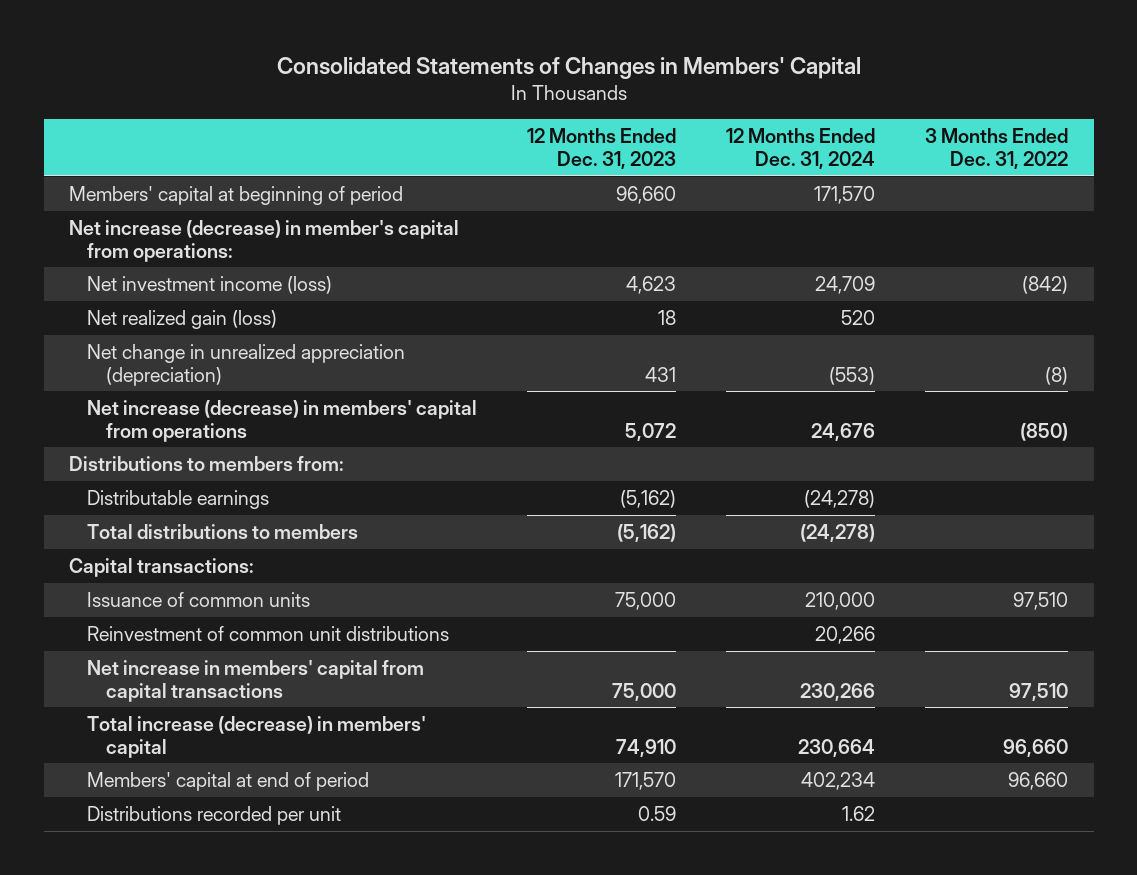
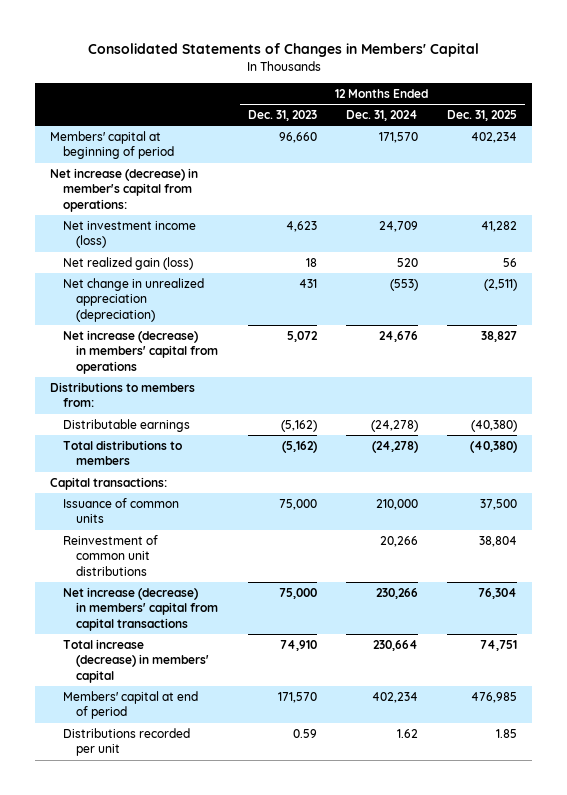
[925,128,1069,170] 3 Months Ended Dec. 31, 2022 -> none
none -> [447,110,518,122] Dec. 31, 2025
[87,659,425,702] Net increase in members' capital from capital transactions -> [63,586,219,631] Net increase (decrease) in members' capital from capital transactions

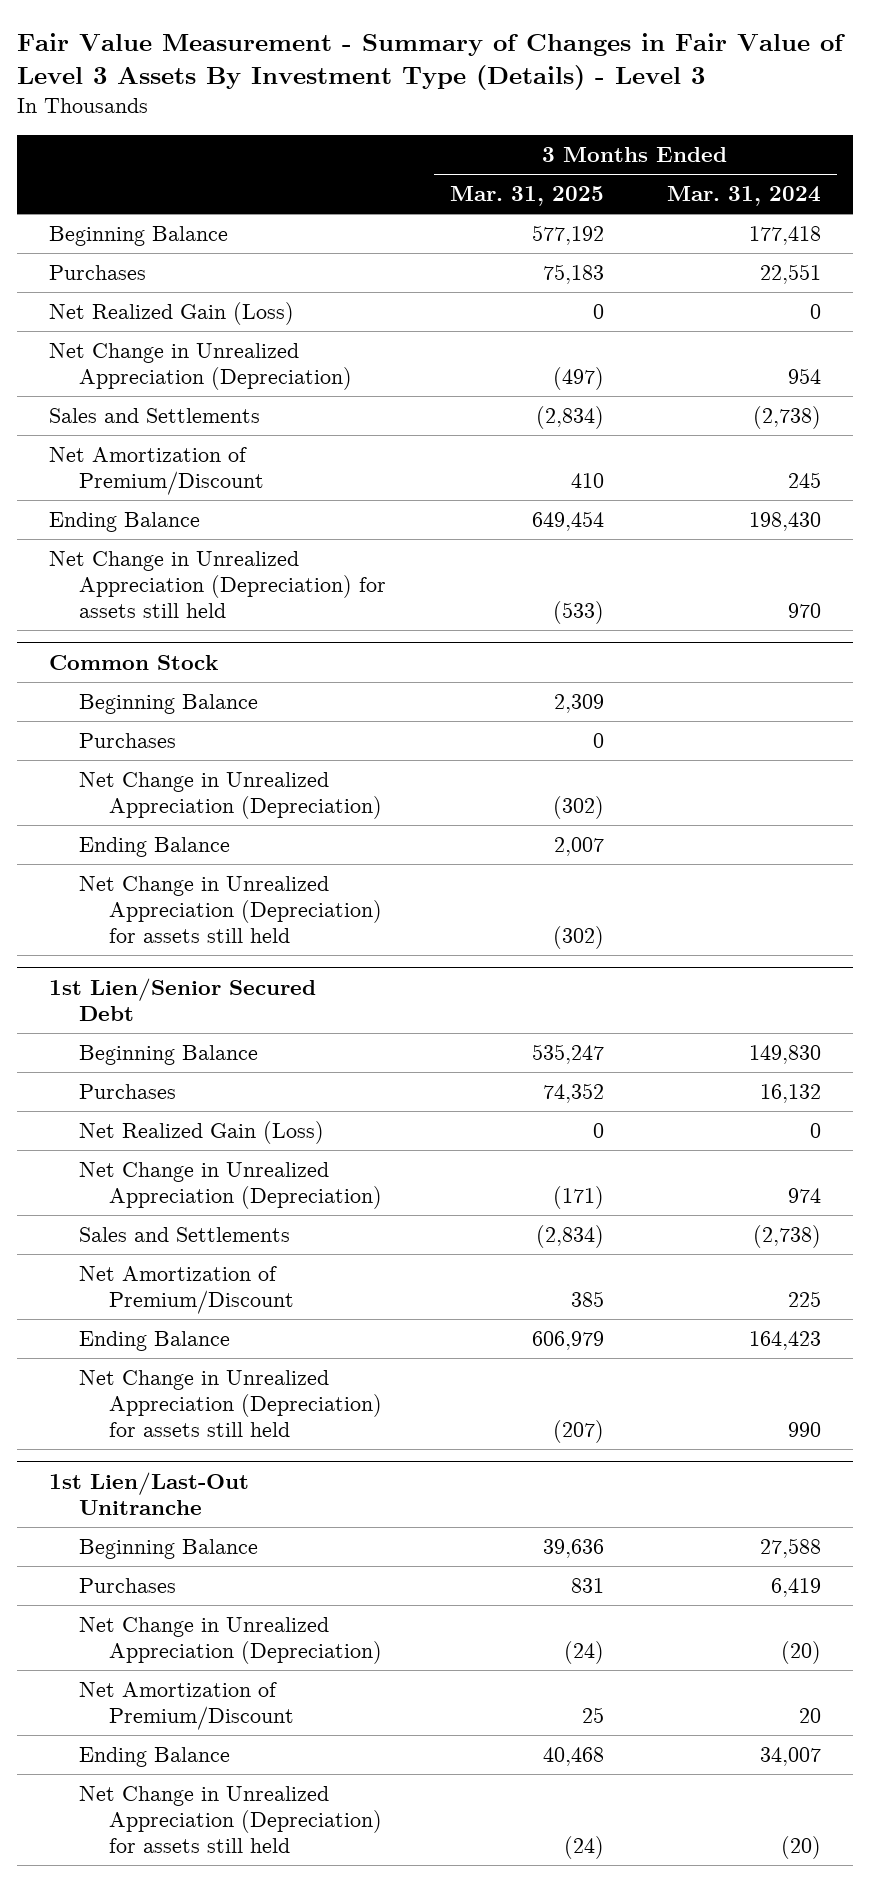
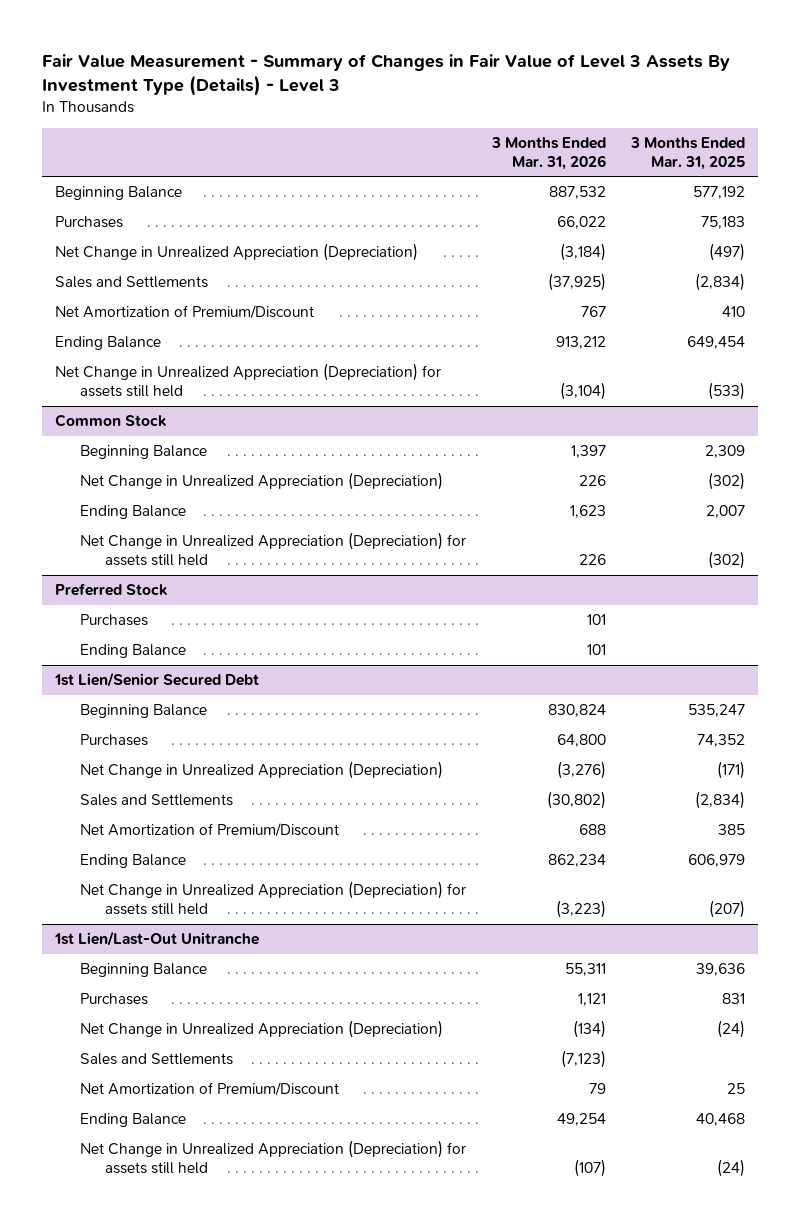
[667,186,822,207] Mar. 31, 2024 -> none
none -> [490,137,606,170] 3 Months Ended Mar. 31, 2026
[49,302,295,326] Net Realized Gain (Loss) -> none
[78,733,176,749] Purchases -> none
none -> [55,583,169,597] Preferred Stock
none -> [79,614,148,627] Purchases
none -> [79,644,186,659] Ending Balance
[78,1121,324,1145] Net Realized Gain (Loss) -> none
none -> [79,1053,233,1066] Sales and Settlements

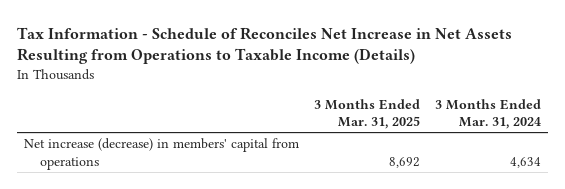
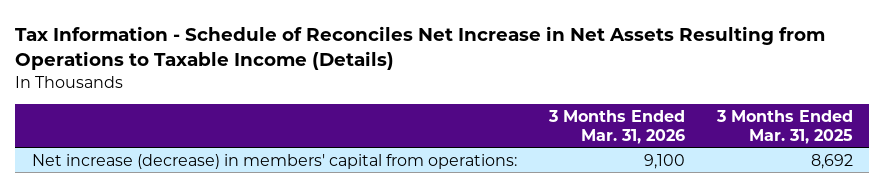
[434,98,541,129] 3 Months Ended Mar. 31, 2024 -> none
none -> [547,109,685,144] 3 Months Ended Mar. 31, 2026
[24,138,300,170] Net increase (decrease) in members' capital from operations -> [31,153,517,169] Net increase (decrease) in members' capital from operations:

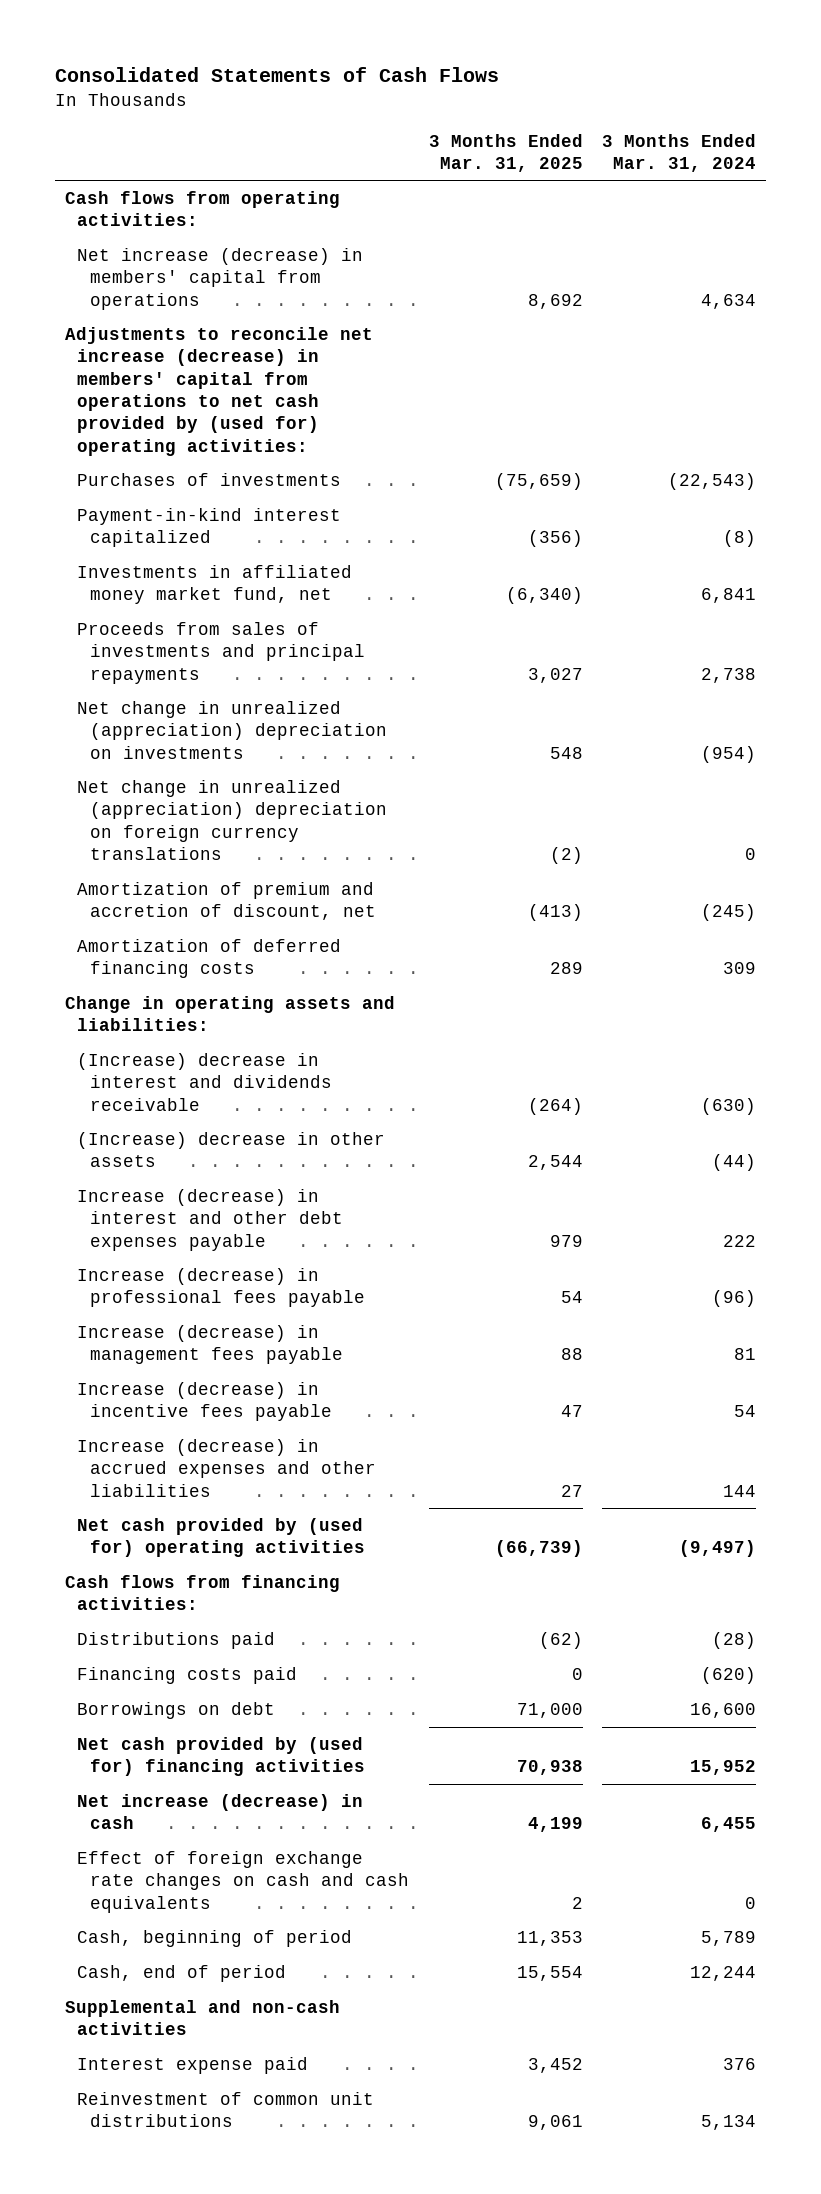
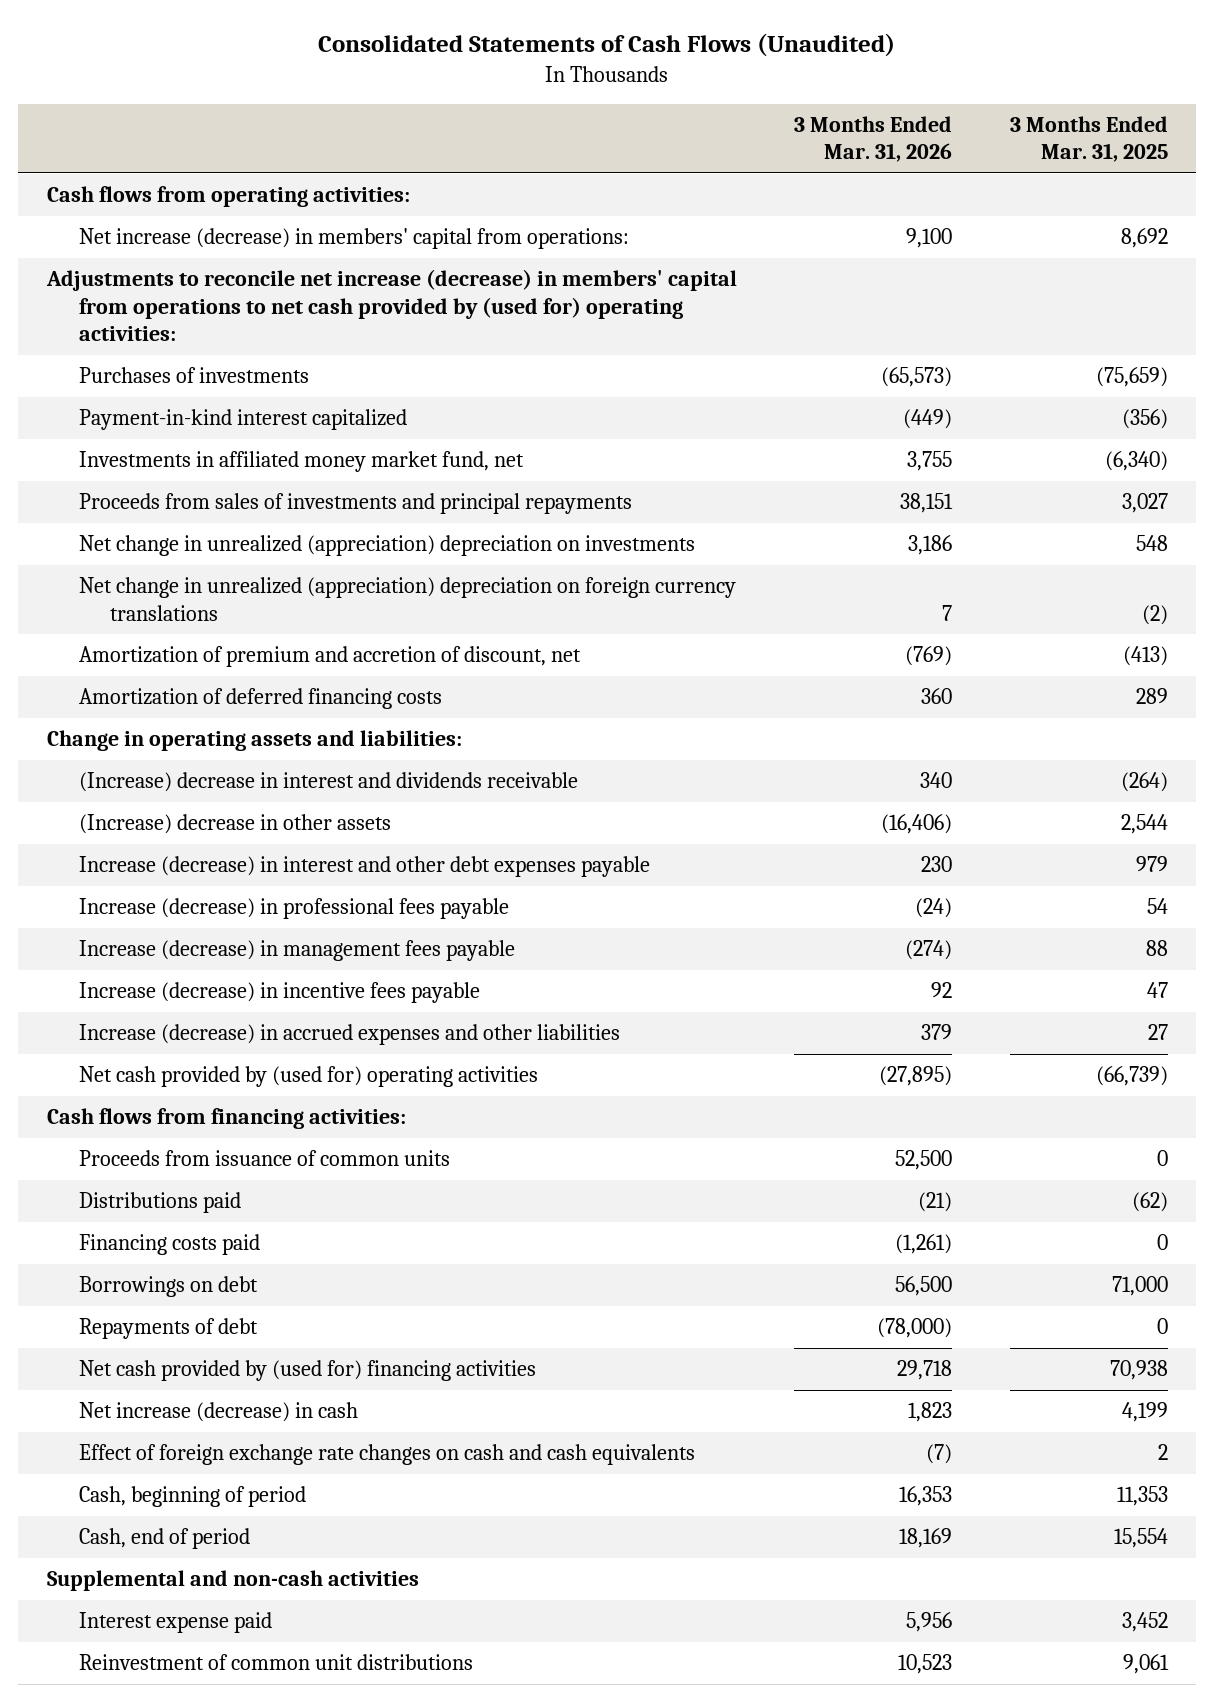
[55,67,500,83] Consolidated Statements of Cash Flows -> [318,33,896,58] Consolidated Statements of Cash Flows (Unaudited)
[602,133,757,172] 3 Months Ended Mar. 31, 2024 -> none
none -> [794,115,953,163] 3 Months Ended Mar. 31, 2026
[77,248,364,310] Net increase (decrease) in members' capital from operations -> [78,228,629,250] Net increase (decrease) in members' capital from operations:
none -> [78,1150,450,1167] Proceeds from issuance of common units
none -> [78,1318,258,1340] Repayments of debt

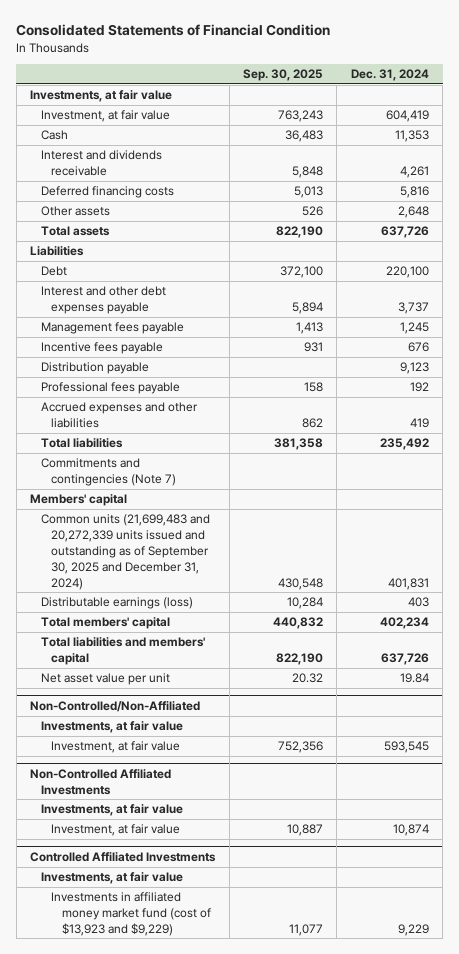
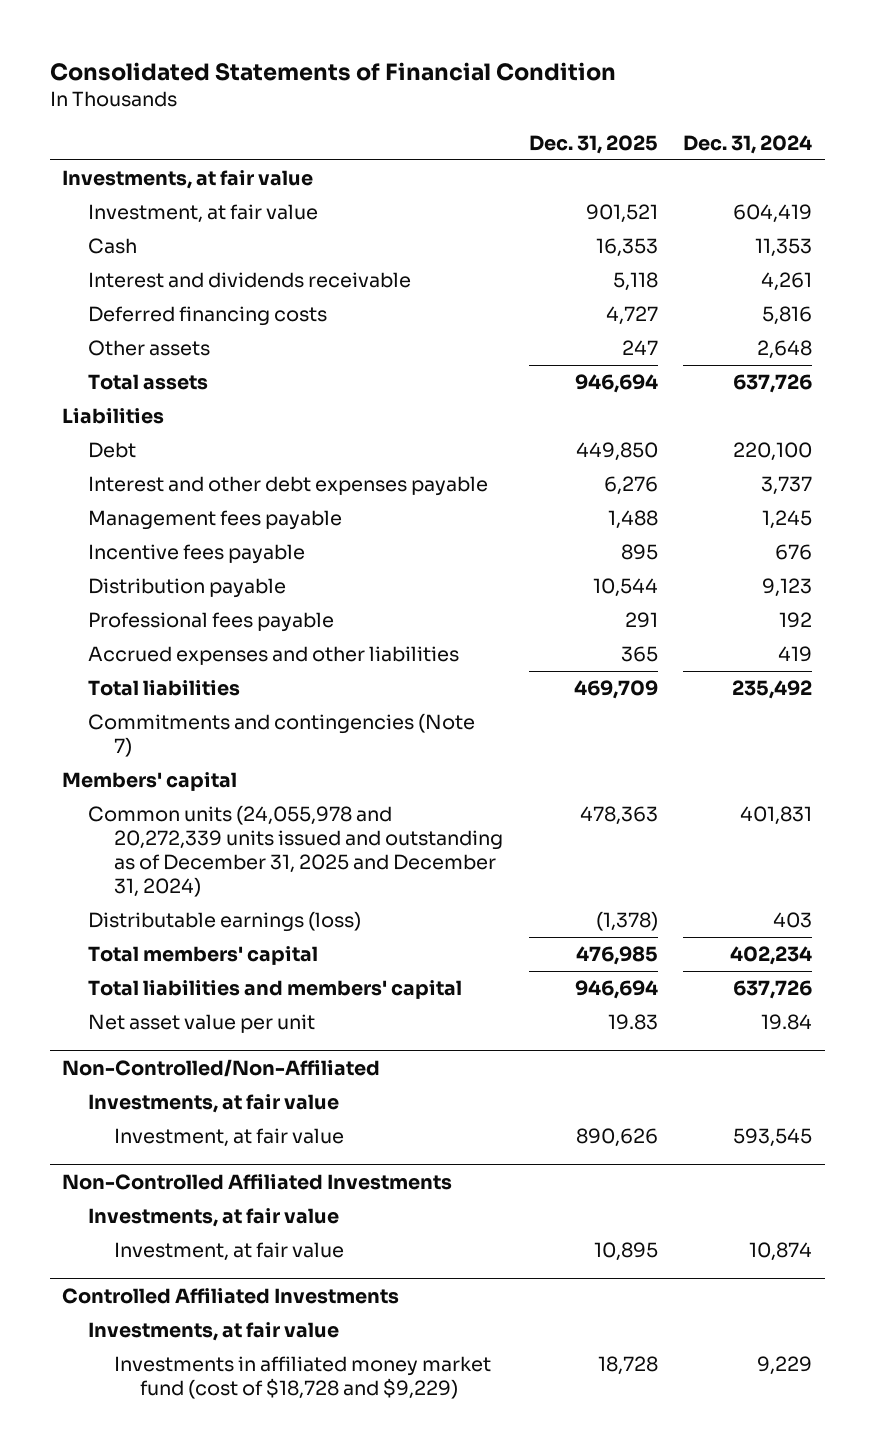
[242,69,323,82] Sep. 30, 2025 -> none
none -> [528,134,658,154] Dec. 31, 2025
[40,514,210,590] Common units (21,699,483 and 20,272,339 units issued and outstanding as of September 30, 2025 and December 31, 2024) -> [88,804,504,897] Common units (24,055,978 and 20,272,339 units issued and outstanding as of December 31, 2025 and December 31, 2024)
[51,892,211,936] Investments in affiliated money market fund (cost of $13,923 and $9,229) -> [114,1355,492,1399] Investments in affiliated money market fund (cost of $18,728 and $9,229)

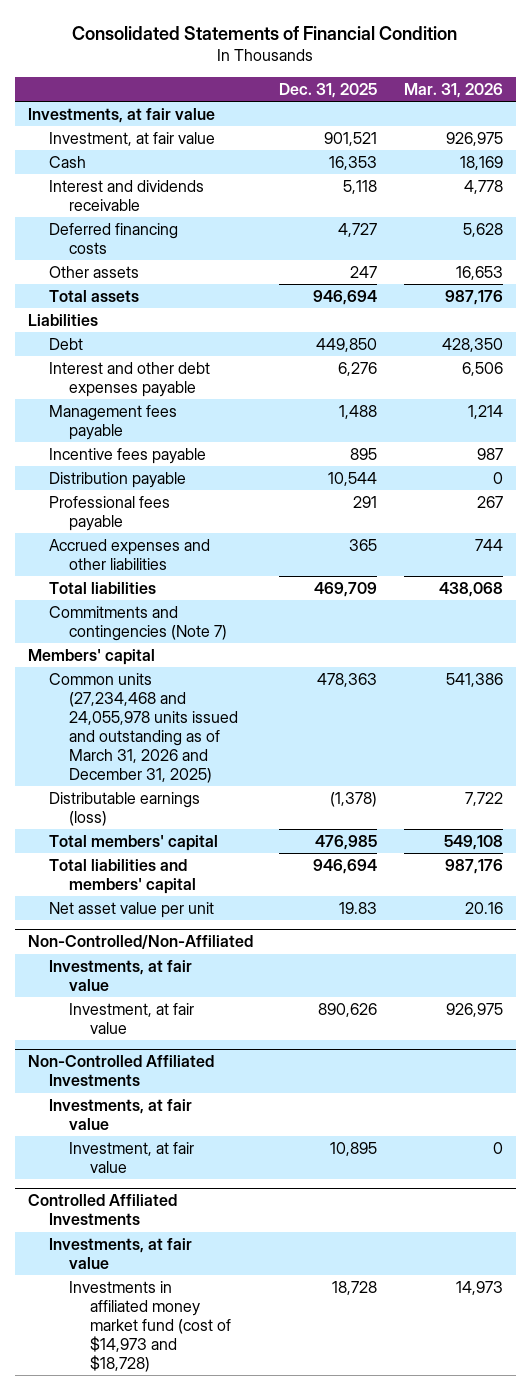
[683,134,813,154] Dec. 31, 2024 -> none
none -> [403,82,503,98] Mar. 31, 2026
[88,804,504,897] Common units (24,055,978 and 20,272,339 units issued and outstanding as of December 31, 2025 and December 31, 2024) -> [48,672,239,783] Common units (27,234,468 and 24,055,978 units issued and outstanding as of March 31, 2026 and December 31, 2025)
[114,1355,492,1399] Investments in affiliated money market fund (cost of $18,728 and $9,229) -> [69,1280,231,1372] Investments in affiliated money market fund (cost of $14,973 and $18,728)

